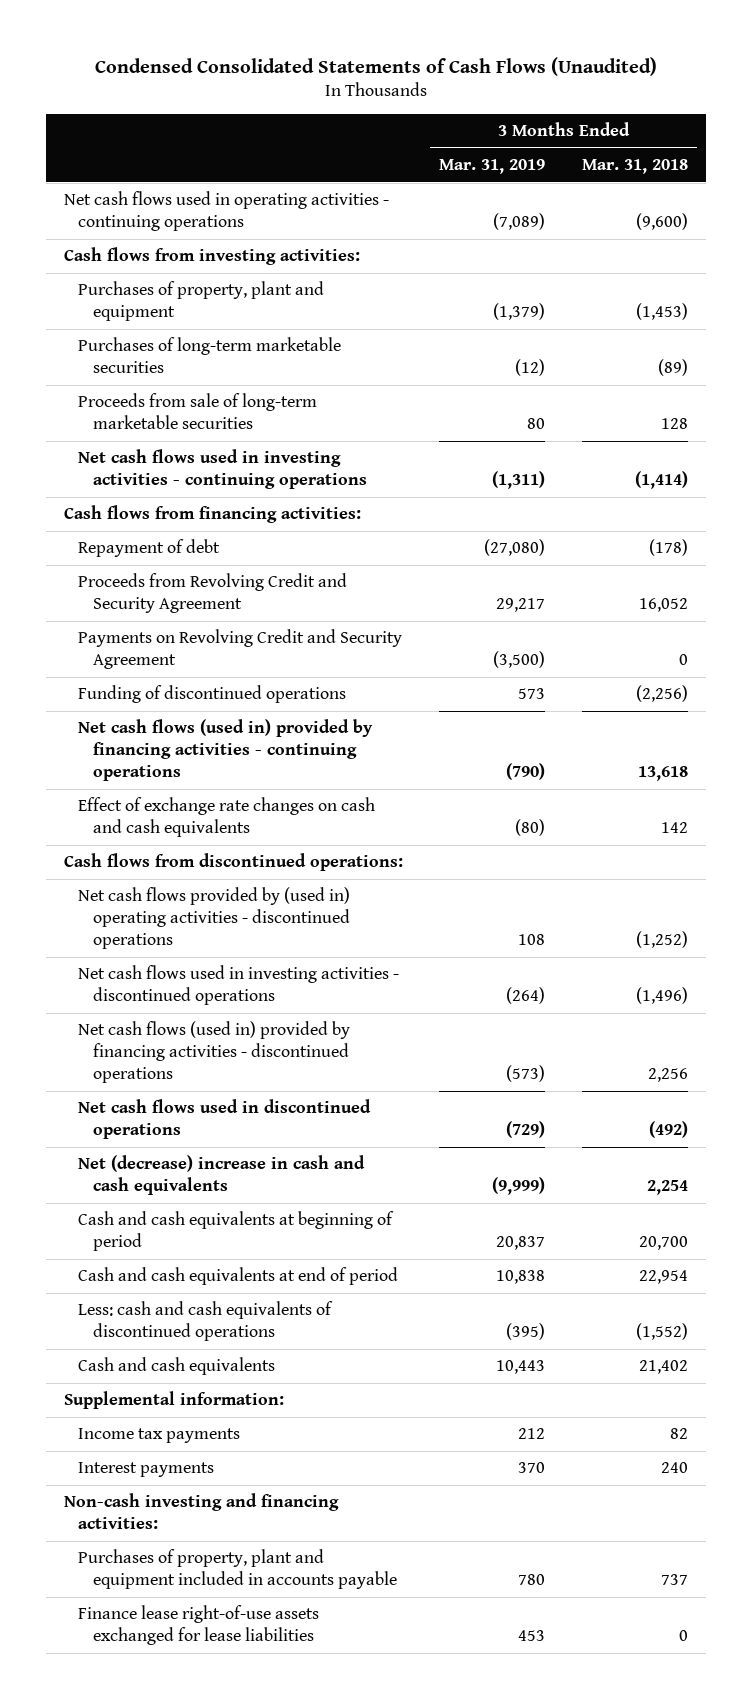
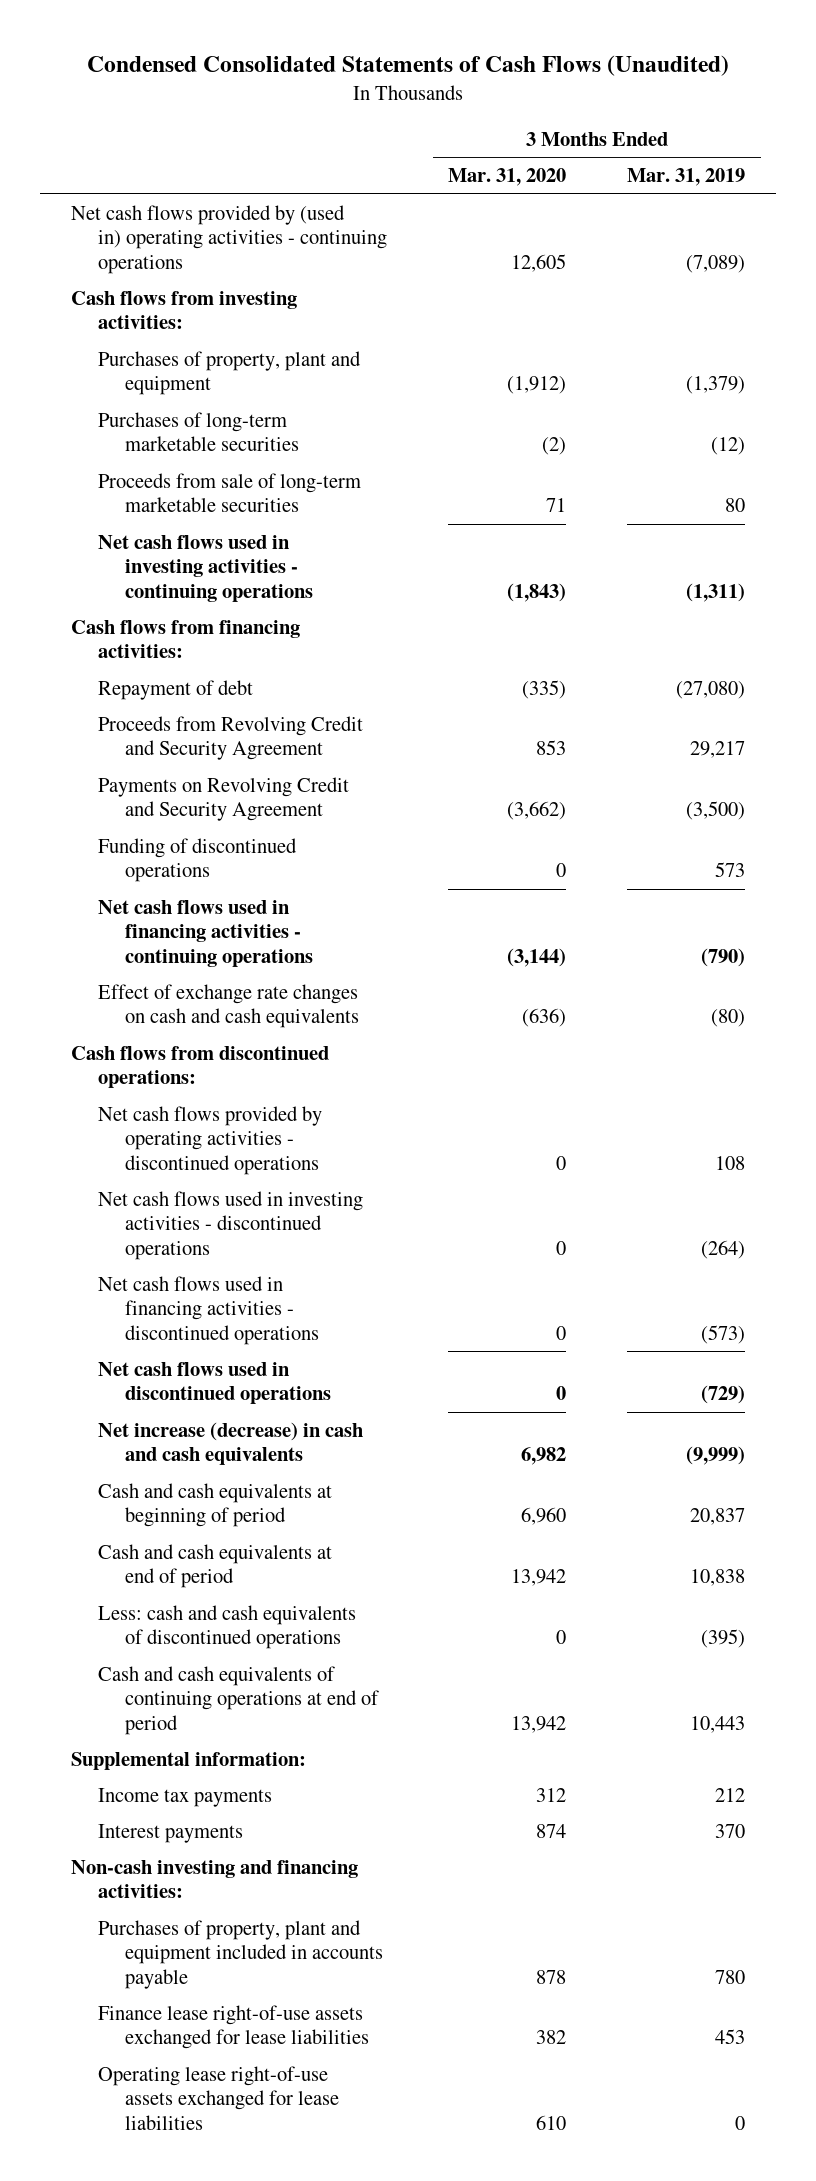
[581,159,688,175] Mar. 31, 2018 -> none
none -> [448,168,567,187] Mar. 31, 2020
[64,191,390,232] Net cash flows used in operating activities - continuing operations -> [70,205,387,274] Net cash flows provided by (used in) operating activities - continuing operations
[78,719,374,782] Net cash flows (used in) provided by financing activities - continuing operations -> [97,900,313,967] Net cash flows used in financing activities - continuing operations
[78,887,351,950] Net cash flows provided by (used in) operating activities - discontinued operations -> [97,1106,322,1175] Net cash flows provided by operating activities - discontinued operations
[78,1021,351,1084] Net cash flows (used in) provided by financing activities - discontinued operations -> [97,1276,319,1345] Net cash flows used in financing activities - discontinued operations
[78,1155,366,1196] Net (decrease) increase in cash and cash equivalents -> [97,1422,363,1466] Net increase (decrease) in cash and cash equivalents
[78,1357,276,1376] Cash and cash equivalents -> [97,1666,379,1735] Cash and cash equivalents of continuing operations at end of period
none -> [97,2066,339,2130] Operating lease right-of-use assets exchanged for lease liabilities

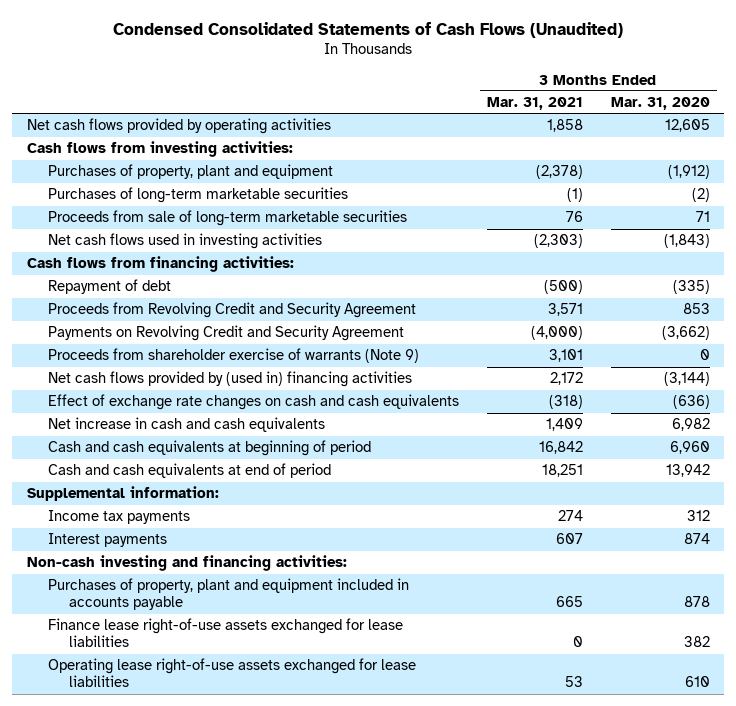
[627,168,746,187] Mar. 31, 2019 -> none
none -> [486,97,583,111] Mar. 31, 2021
[70,205,387,274] Net cash flows provided by (used in) operating activities - continuing operations -> [26,118,331,135] Net cash flows provided by operating activities
[97,535,313,602] Net cash flows used in investing activities - continuing operations -> [47,233,322,250] Net cash flows used in investing activities
[97,838,297,883] Funding of discontinued operations -> none
none -> [47,348,419,364] Proceeds from shareholder exercise of warrants (Note 9)
[97,900,313,967] Net cash flows used in financing activities - continuing operations -> [47,371,412,388] Net cash flows provided by (used in) financing activities
[70,1046,329,1089] Cash flows from discontinued operations: -> none
[97,1106,322,1175] Net cash flows provided by operating activities - discontinued operations -> none
[97,1191,363,1260] Net cash flows used in investing activities - discontinued operations -> none
[97,1276,319,1345] Net cash flows used in financing activities - discontinued operations -> none
[97,1362,331,1405] Net cash flows used in discontinued operations -> none
[97,1422,363,1466] Net increase (decrease) in cash and cash equivalents -> [47,417,325,433] Net increase in cash and cash equivalents
[97,1605,356,1650] Less: cash and cash equivalents of discontinued operations -> none
[97,1666,379,1735] Cash and cash equivalents of continuing operations at end of period -> none

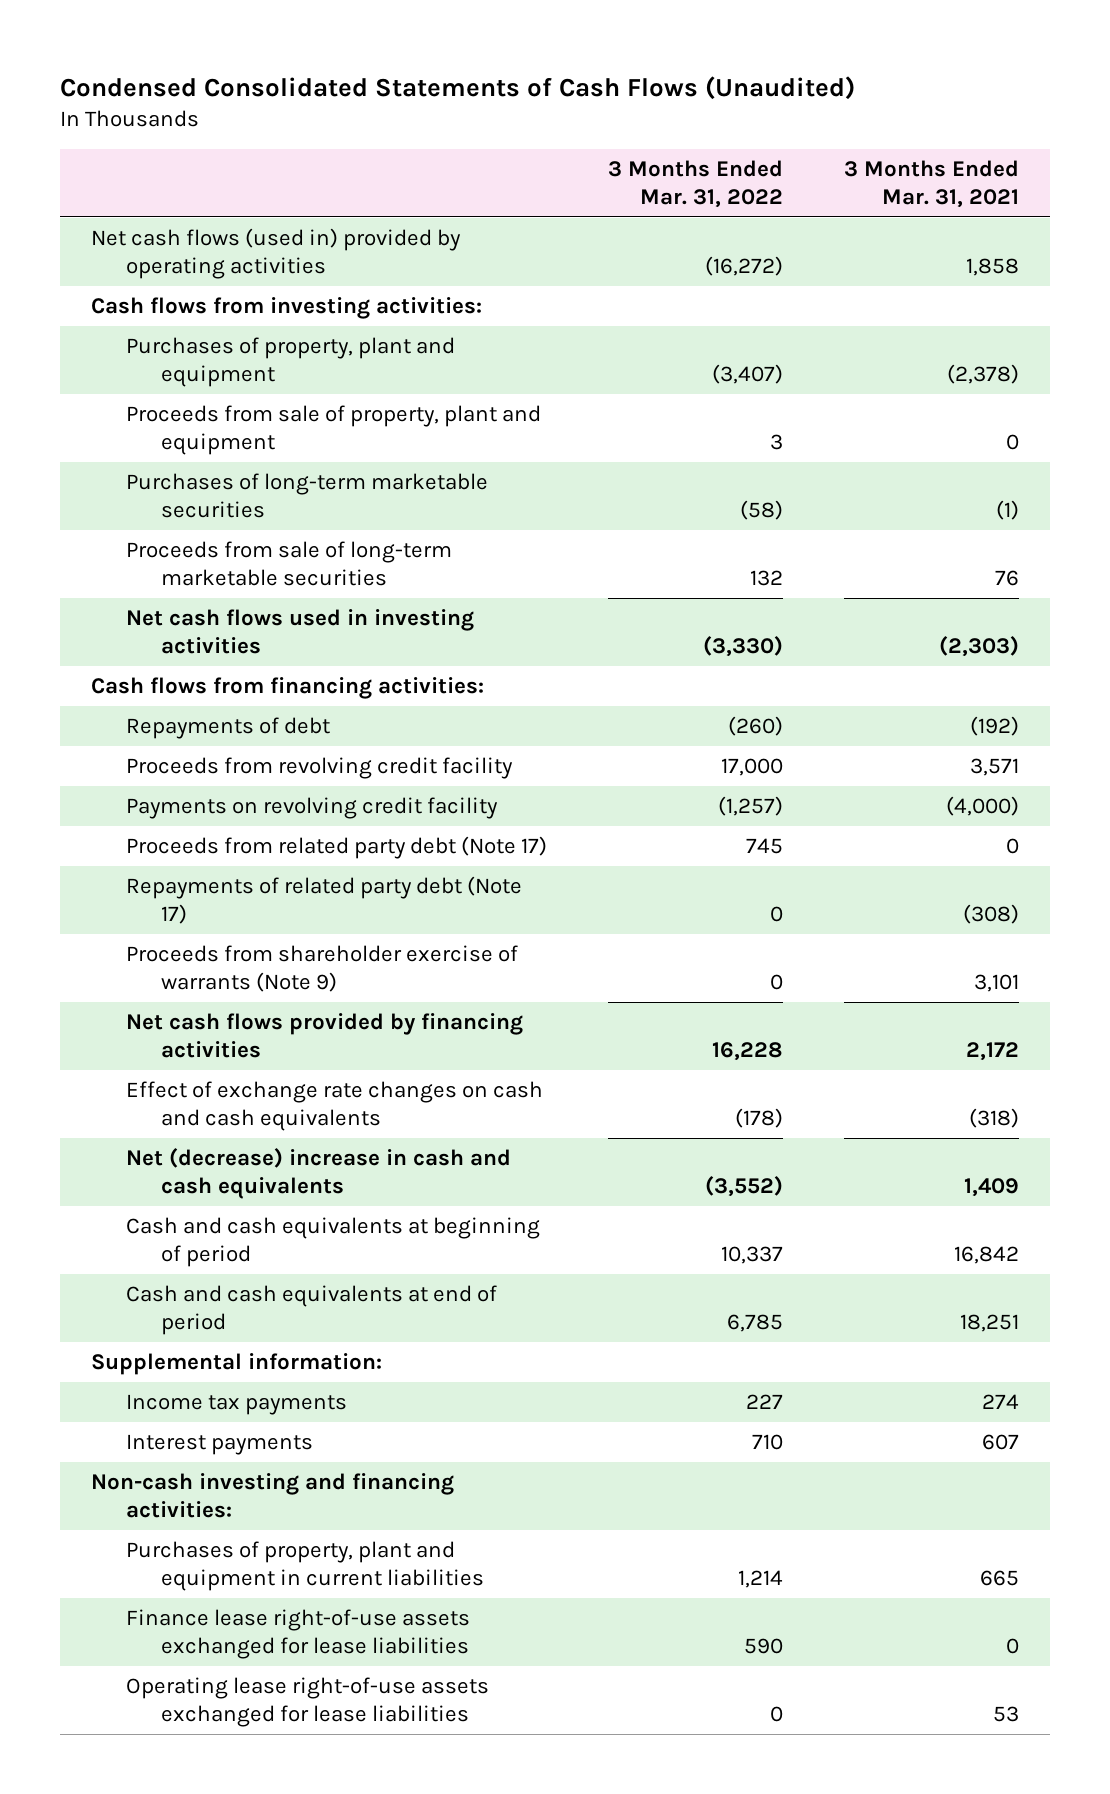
[610,97,710,111] Mar. 31, 2020 -> none
none -> [608,160,784,209] 3 Months Ended Mar. 31, 2022
[26,118,331,135] Net cash flows provided by operating activities -> [91,228,462,280] Net cash flows (used in) provided by operating activities
none -> [125,405,541,456] Proceeds from sale of property, plant and equipment
[47,279,171,295] Repayment of debt -> [125,717,330,740] Repayments of debt
[543,280,583,295] (500) -> [970,716,1020,737] (192)
[47,302,416,319] Proceeds from Revolving Credit and Security Agreement -> [125,757,513,780] Proceeds from revolving credit facility
[47,325,404,342] Payments on Revolving Credit and Security Agreement -> [125,797,498,820] Payments on revolving credit facility
none -> [125,836,547,860] Proceeds from related party debt (Note 17)
none -> [125,876,522,925] Repayments of related party debt (Note 17)
[47,371,412,388] Net cash flows provided by (used in) financing activities -> [125,1013,523,1059] Net cash flows provided by financing activities
[47,417,325,433] Net increase in cash and cash equivalents -> [125,1148,511,1200] Net (decrease) increase in cash and cash equivalents
[47,578,409,611] Purchases of property, plant and equipment included in accounts payable -> [125,1541,484,1592] Purchases of property, plant and equipment in current liabilities

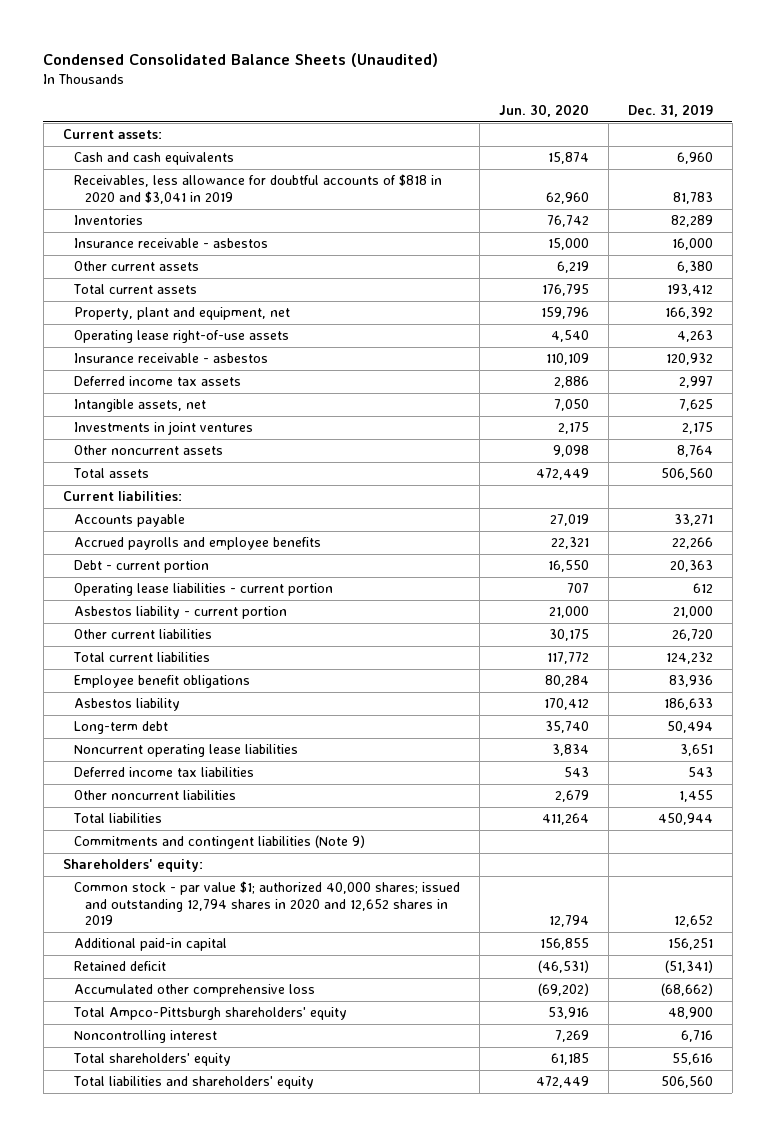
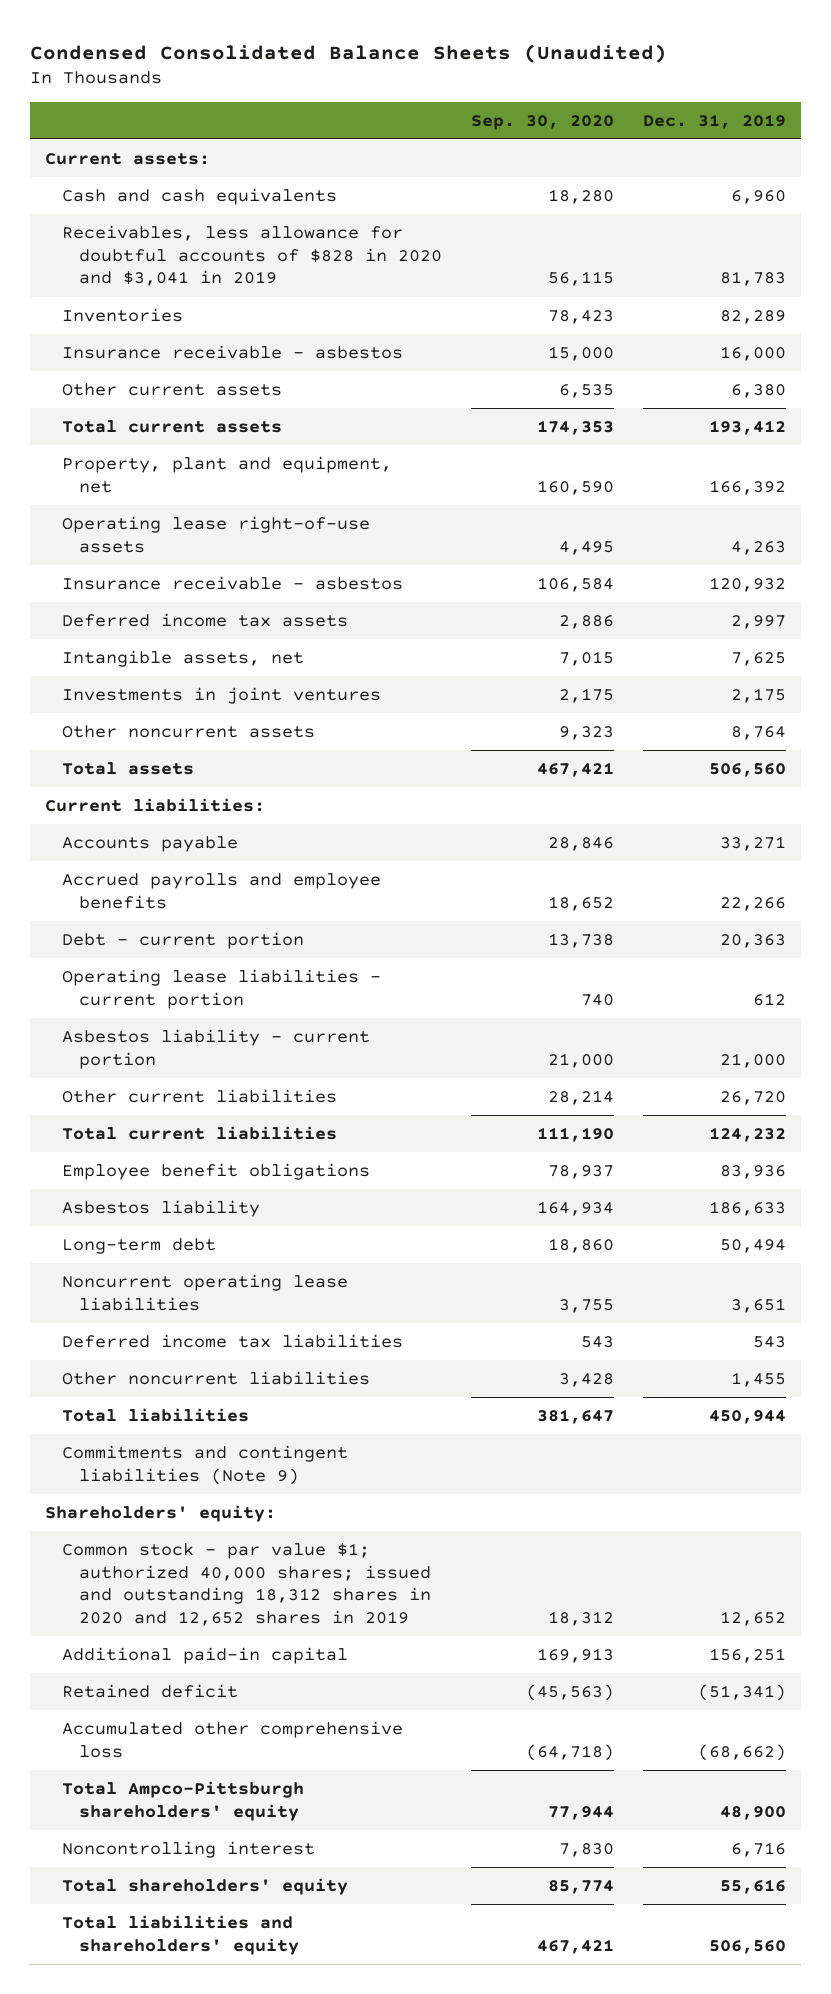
[498,103,589,117] Jun. 30, 2020 -> none
none -> [470,114,614,130] Sep. 30, 2020
[73,174,442,204] Receivables, less allowance for doubtful accounts of $818 in 2020 and $3,041 in 2019 -> [61,224,442,287] Receivables, less allowance for doubtful accounts of $828 in 2020 and $3,041 in 2019
[73,881,460,926] Common stock - par value $1; authorized 40,000 shares; issued and outstanding 12,794 shares in 2020 and 12,652 shares in 2019 -> [61,1542,431,1627] Common stock - par value $1; authorized 40,000 shares; issued and outstanding 18,312 shares in 2020 and 12,652 shares in 2019

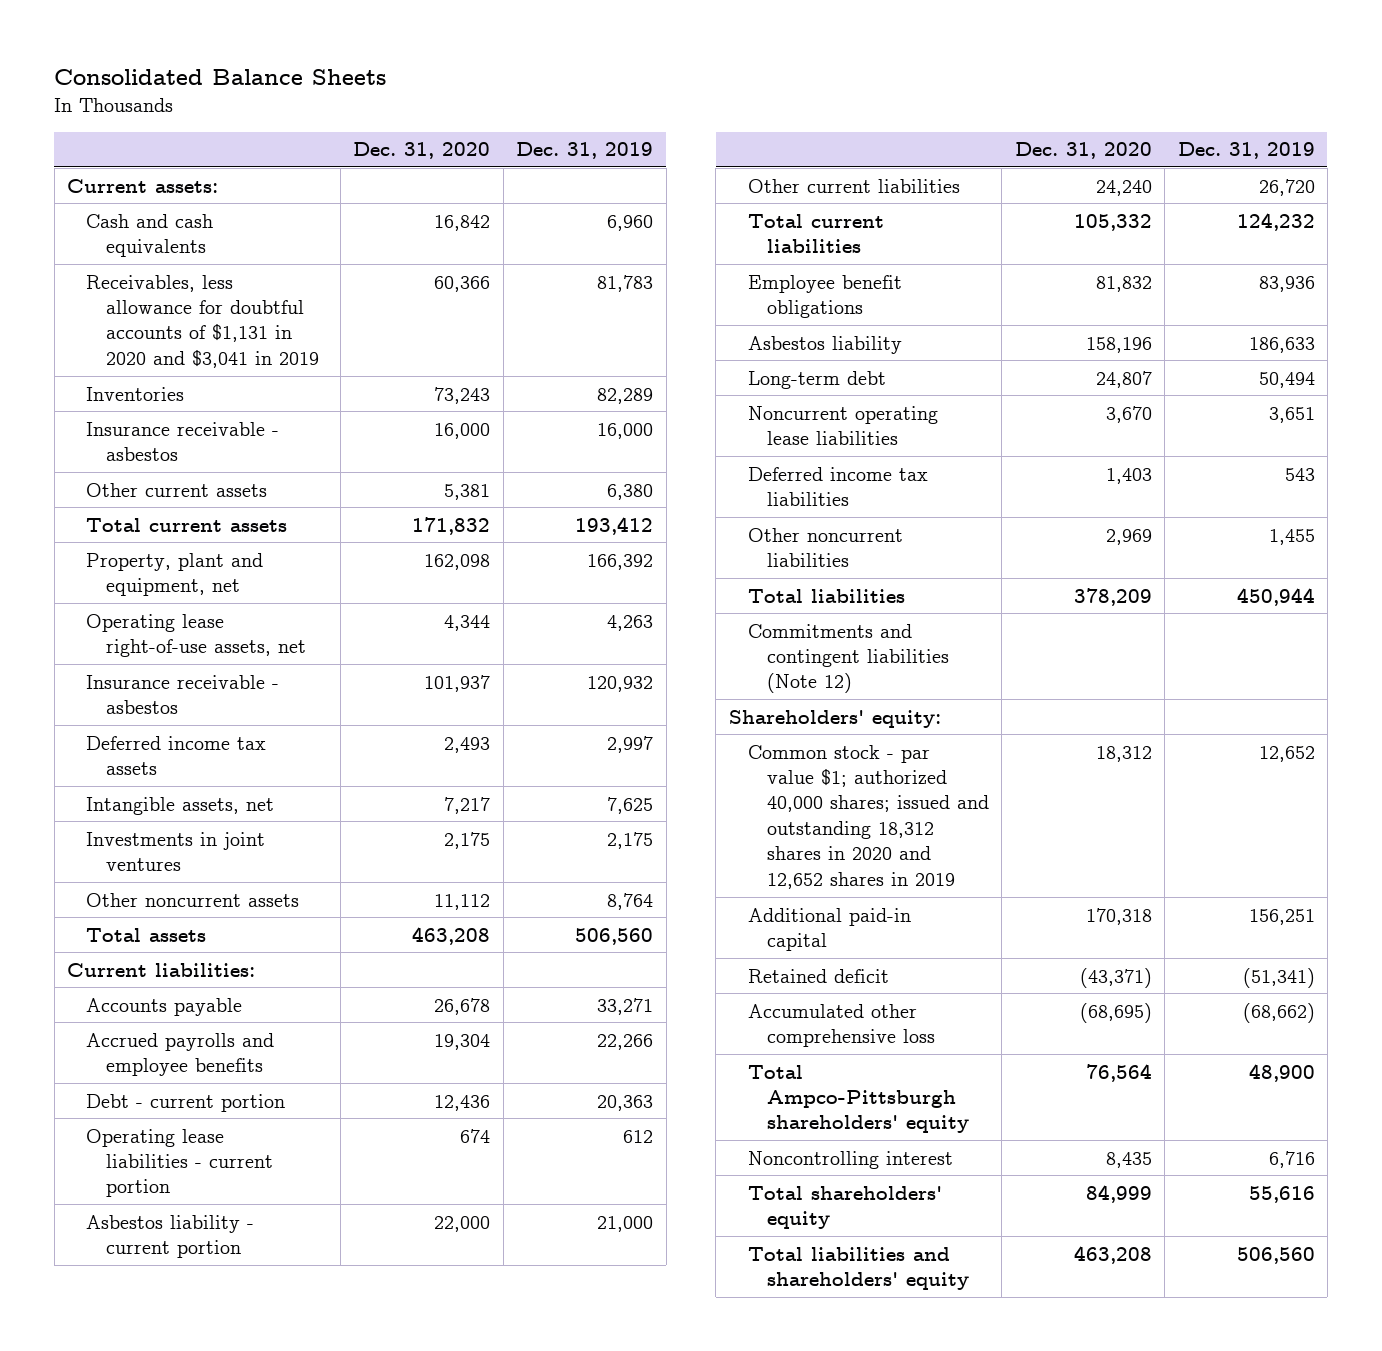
[30,43,668,63] Condensed Consolidated Balance Sheets (Unaudited) -> [54,69,387,86] Consolidated Balance Sheets
[470,114,614,130] Sep. 30, 2020 -> none
none -> [353,142,491,160] Dec. 31, 2020
[61,224,442,287] Receivables, less allowance for doubtful accounts of $828 in 2020 and $3,041 in 2019 -> [86,274,319,368] Receivables, less allowance for doubtful accounts of $1,131 in 2020 and $3,041 in 2019
[61,515,370,553] Operating lease right-of-use assets -> [86,613,306,657] Operating lease right-of-use assets, net
[61,1444,348,1485] Commitments and contingent liabilities (Note 9) -> [747,623,949,694] Commitments and contingent liabilities (Note 12)

